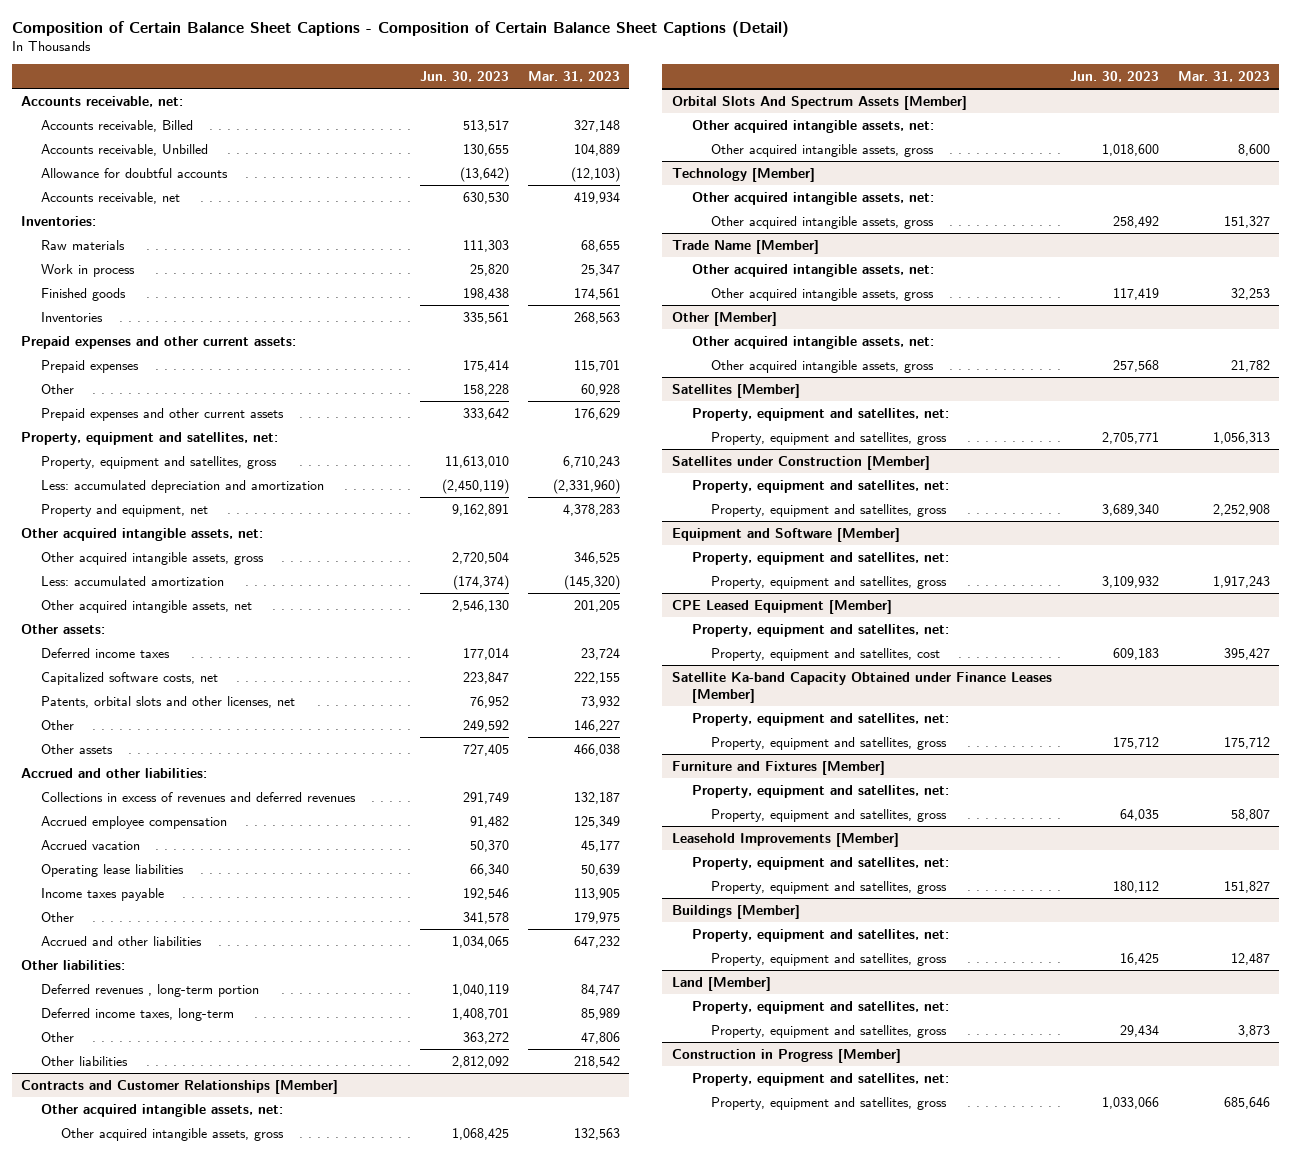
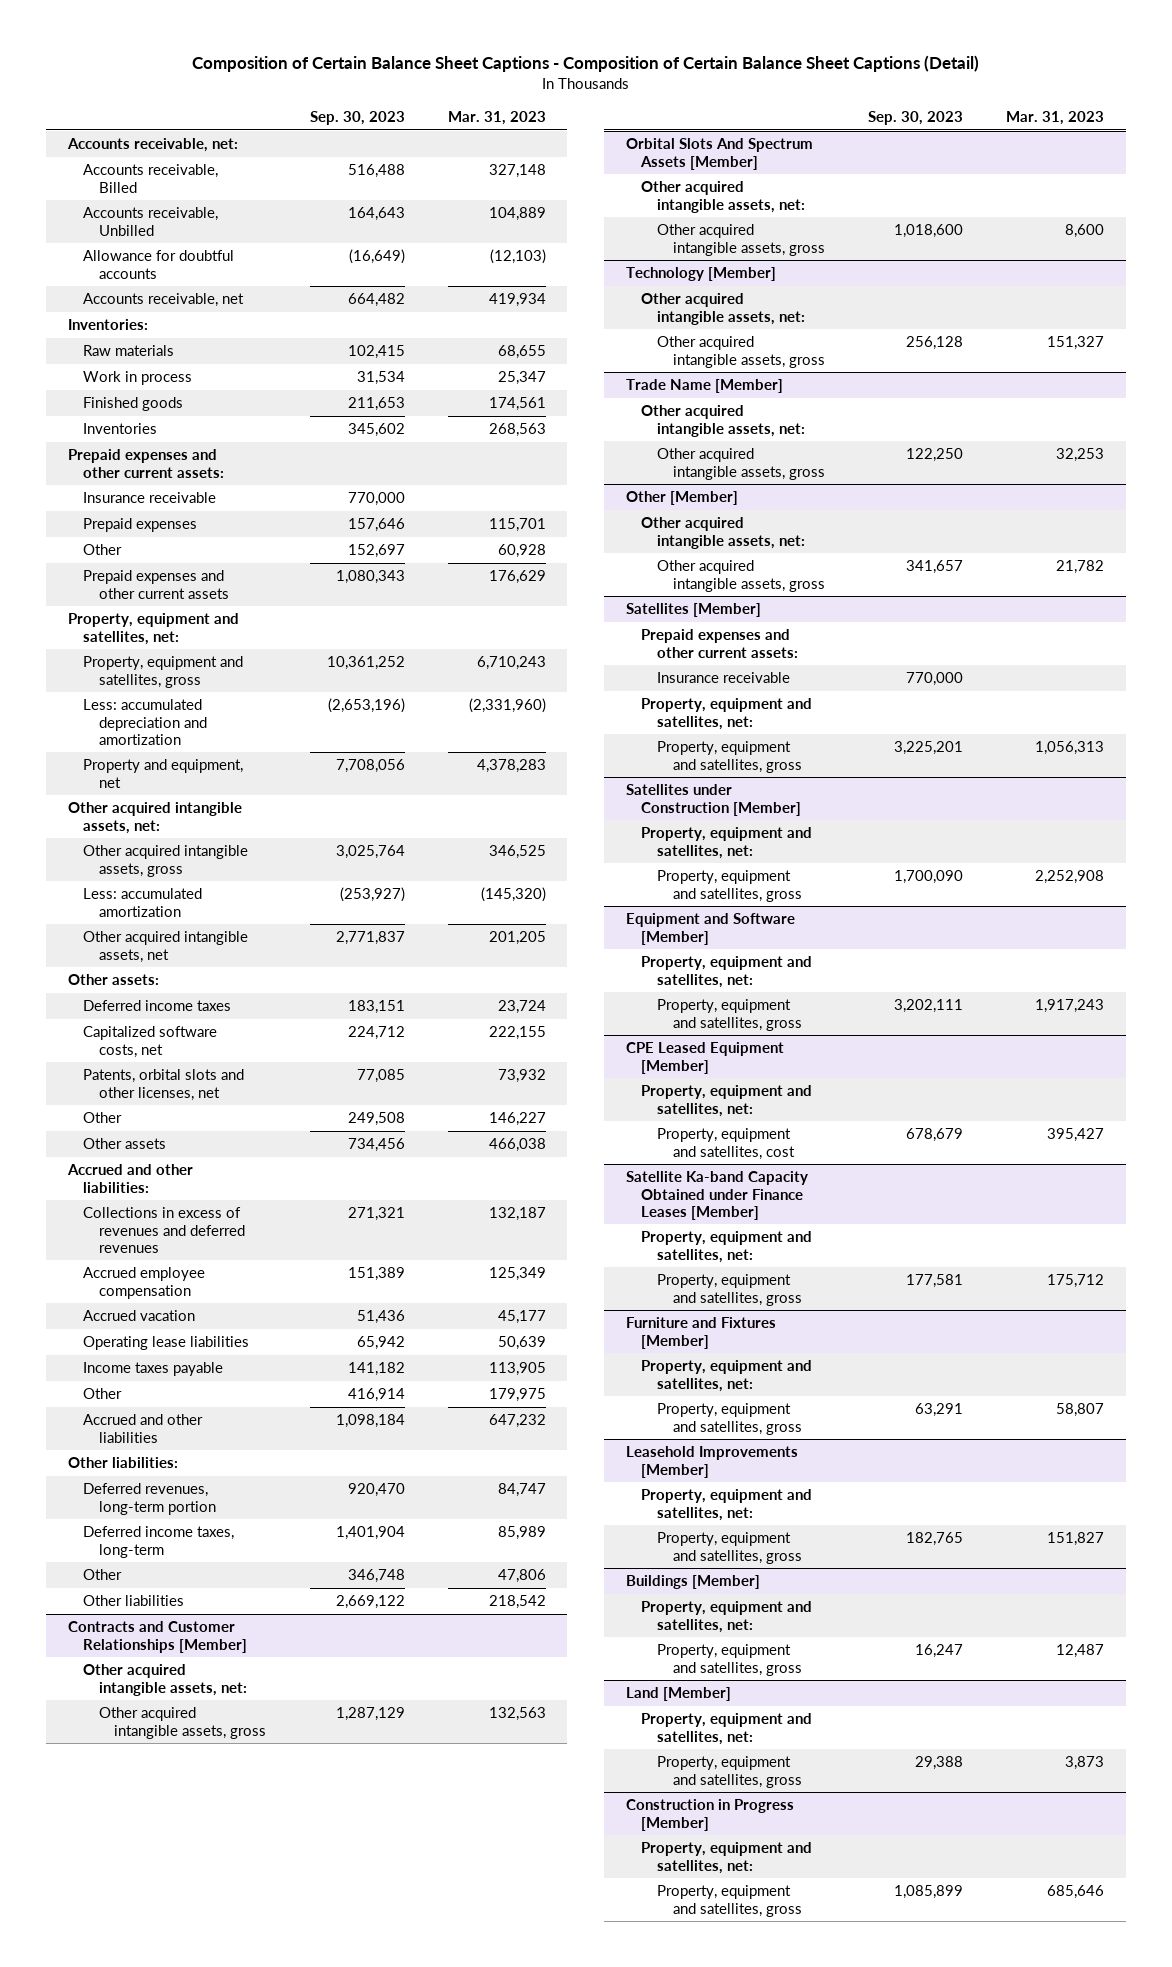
[420,70,510,82] Jun. 30, 2023 -> none
none -> [309,110,405,125] Sep. 30, 2023
none -> [83,492,217,504] Insurance receivable
[41,983,260,997] Deferred revenues , long-term portion -> [83,1483,216,1515] Deferred revenues, long-term portion
none -> [641,629,799,658] Prepaid expenses and other current assets:
none -> [657,672,791,684] Insurance receivable

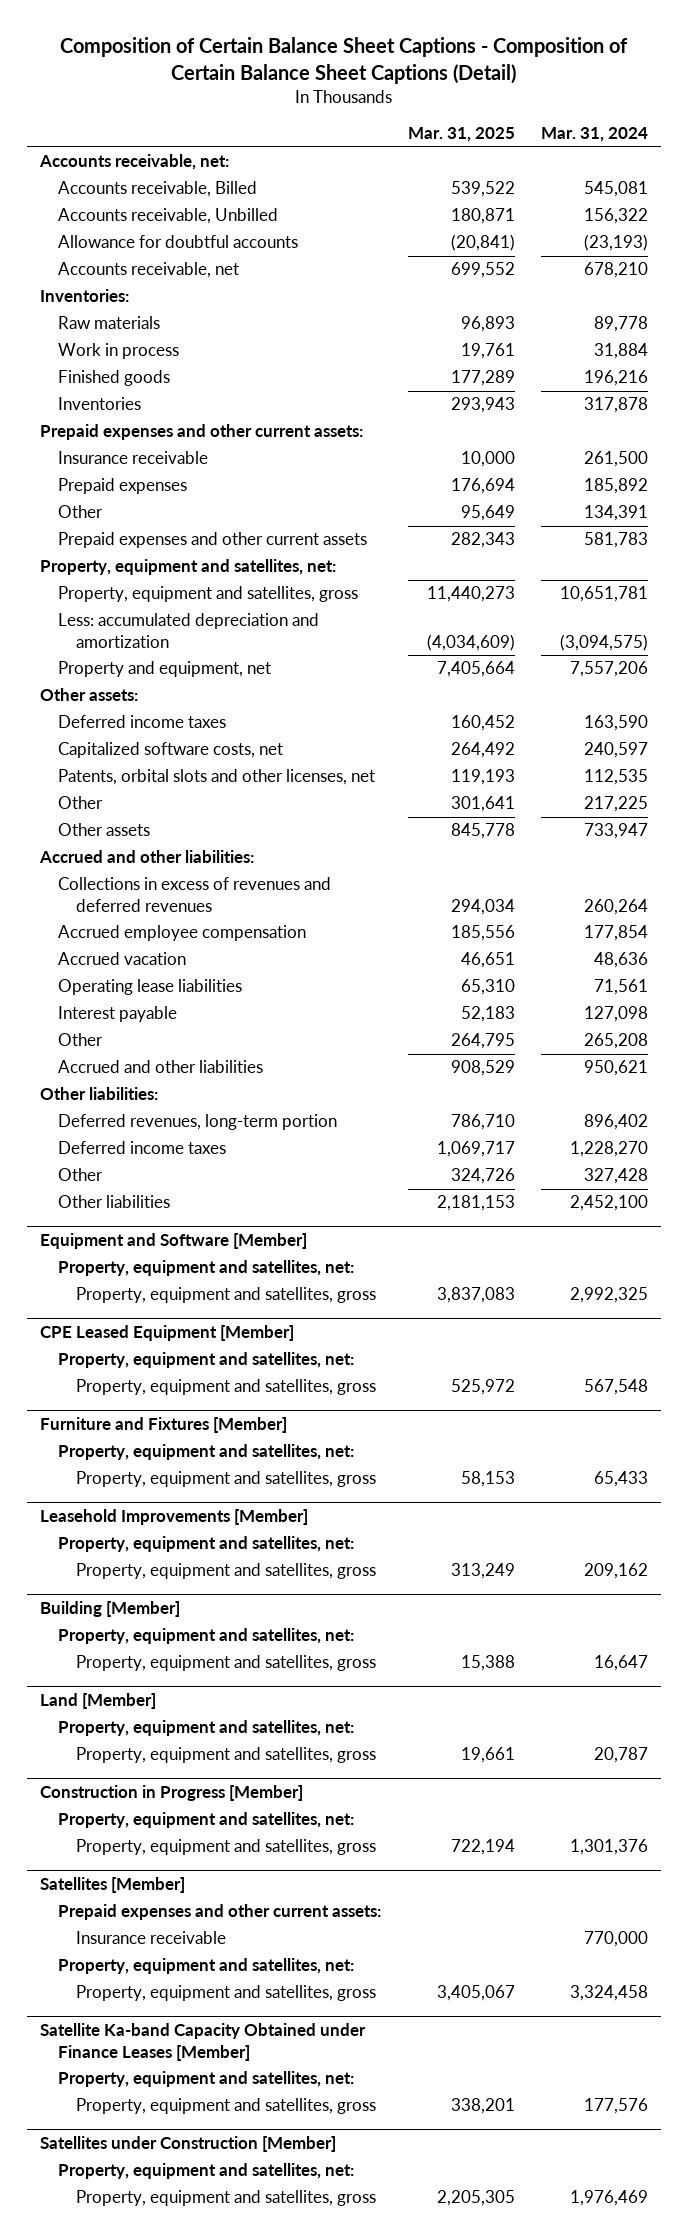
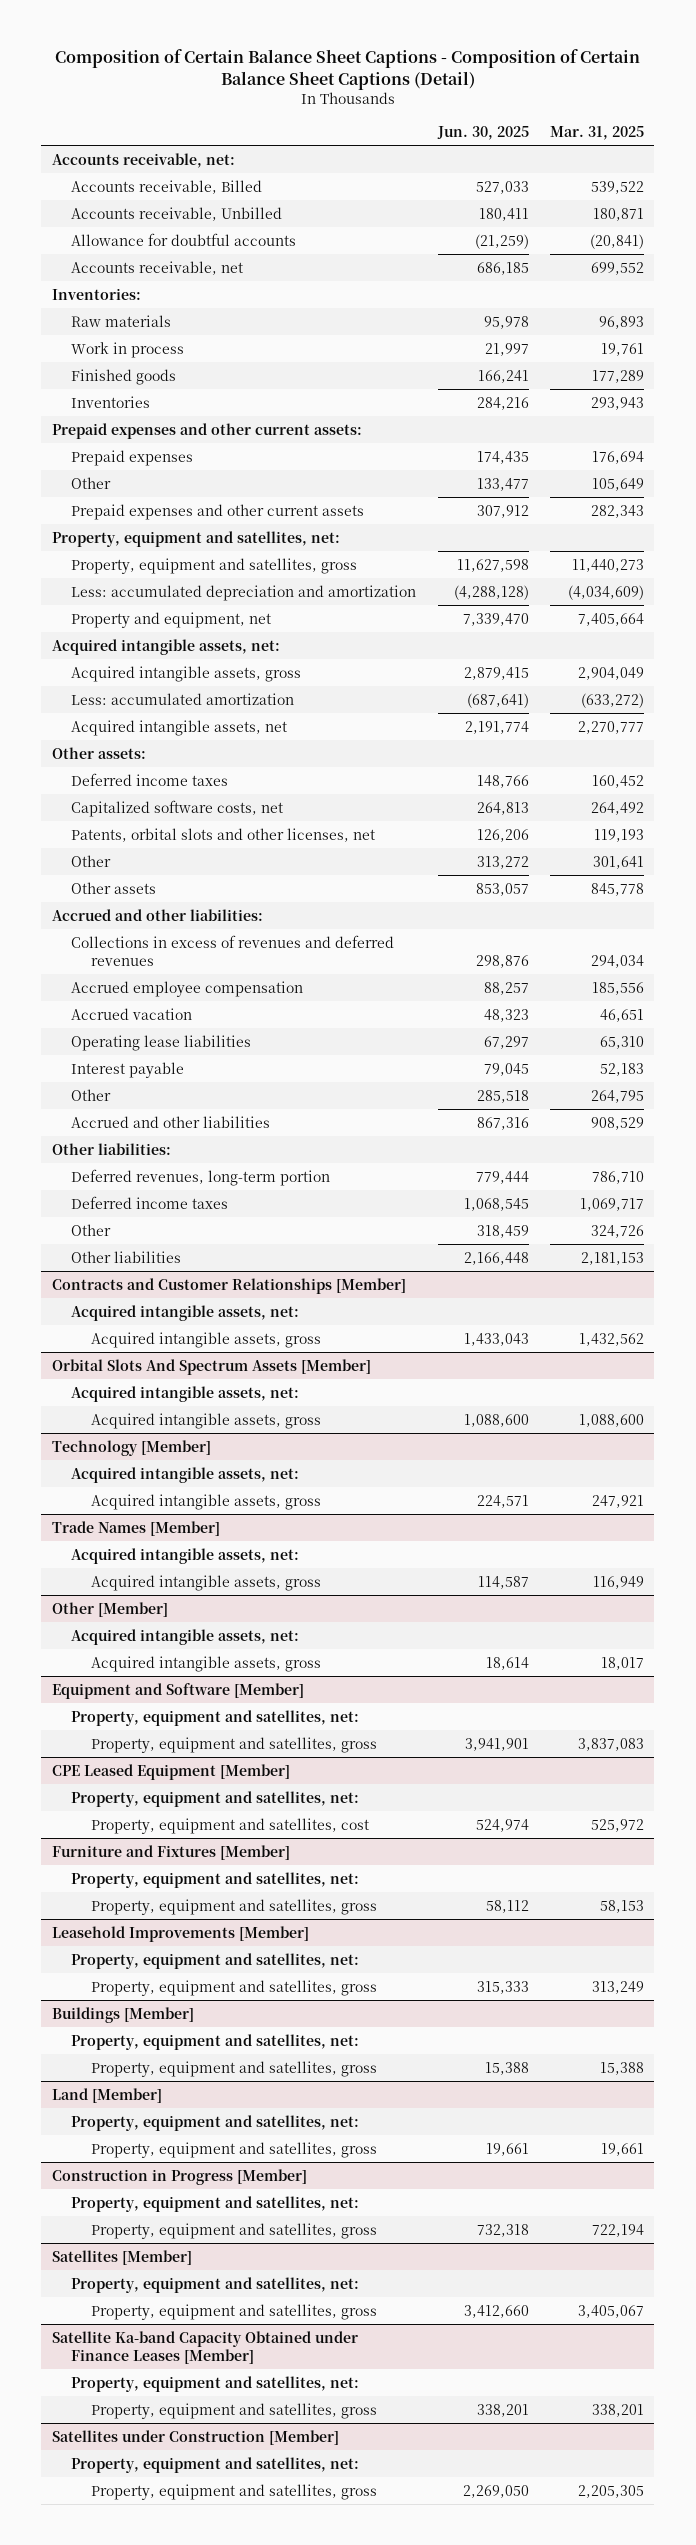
[541,127,649,143] Mar. 31, 2024 -> none
none -> [436,125,529,140] Jun. 30, 2025
[57,451,208,465] Insurance receivable -> none
[460,505,515,522] 95,649 -> [591,477,644,491] 105,649
none -> [51,638,280,655] Acquired intangible assets, net:
none -> [71,665,302,682] Acquired intangible assets, gross
none -> [71,692,295,705] Less: accumulated amortization
none -> [71,719,288,736] Acquired intangible assets, net
none -> [51,1277,406,1294] Contracts and Customer Relationships [Member]
none -> [71,1304,300,1321] Acquired intangible assets, net:
none -> [91,1331,322,1348] Acquired intangible assets, gross
none -> [51,1358,371,1375] Orbital Slots And Spectrum Assets [Member]
none -> [71,1385,300,1402] Acquired intangible assets, net:
none -> [91,1412,322,1429] Acquired intangible assets, gross
none -> [51,1439,211,1456] Technology [Member]
none -> [71,1466,300,1483] Acquired intangible assets, net:
none -> [91,1493,322,1510] Acquired intangible assets, gross
none -> [51,1520,220,1536] Trade Names [Member]
none -> [71,1547,300,1564] Acquired intangible assets, net:
none -> [91,1574,322,1591] Acquired intangible assets, gross
none -> [51,1601,168,1617] Other [Member]
none -> [71,1628,300,1645] Acquired intangible assets, net:
none -> [91,1655,322,1672] Acquired intangible assets, gross
[75,1379,376,1396] Property, equipment and satellites, gross -> [91,1817,370,1834] Property, equipment and satellites, cost
[40,1601,181,1618] Building [Member] -> [51,2006,194,2023] Buildings [Member]
[57,1904,381,1921] Prepaid expenses and other current assets: -> none
[75,1931,226,1945] Insurance receivable -> none

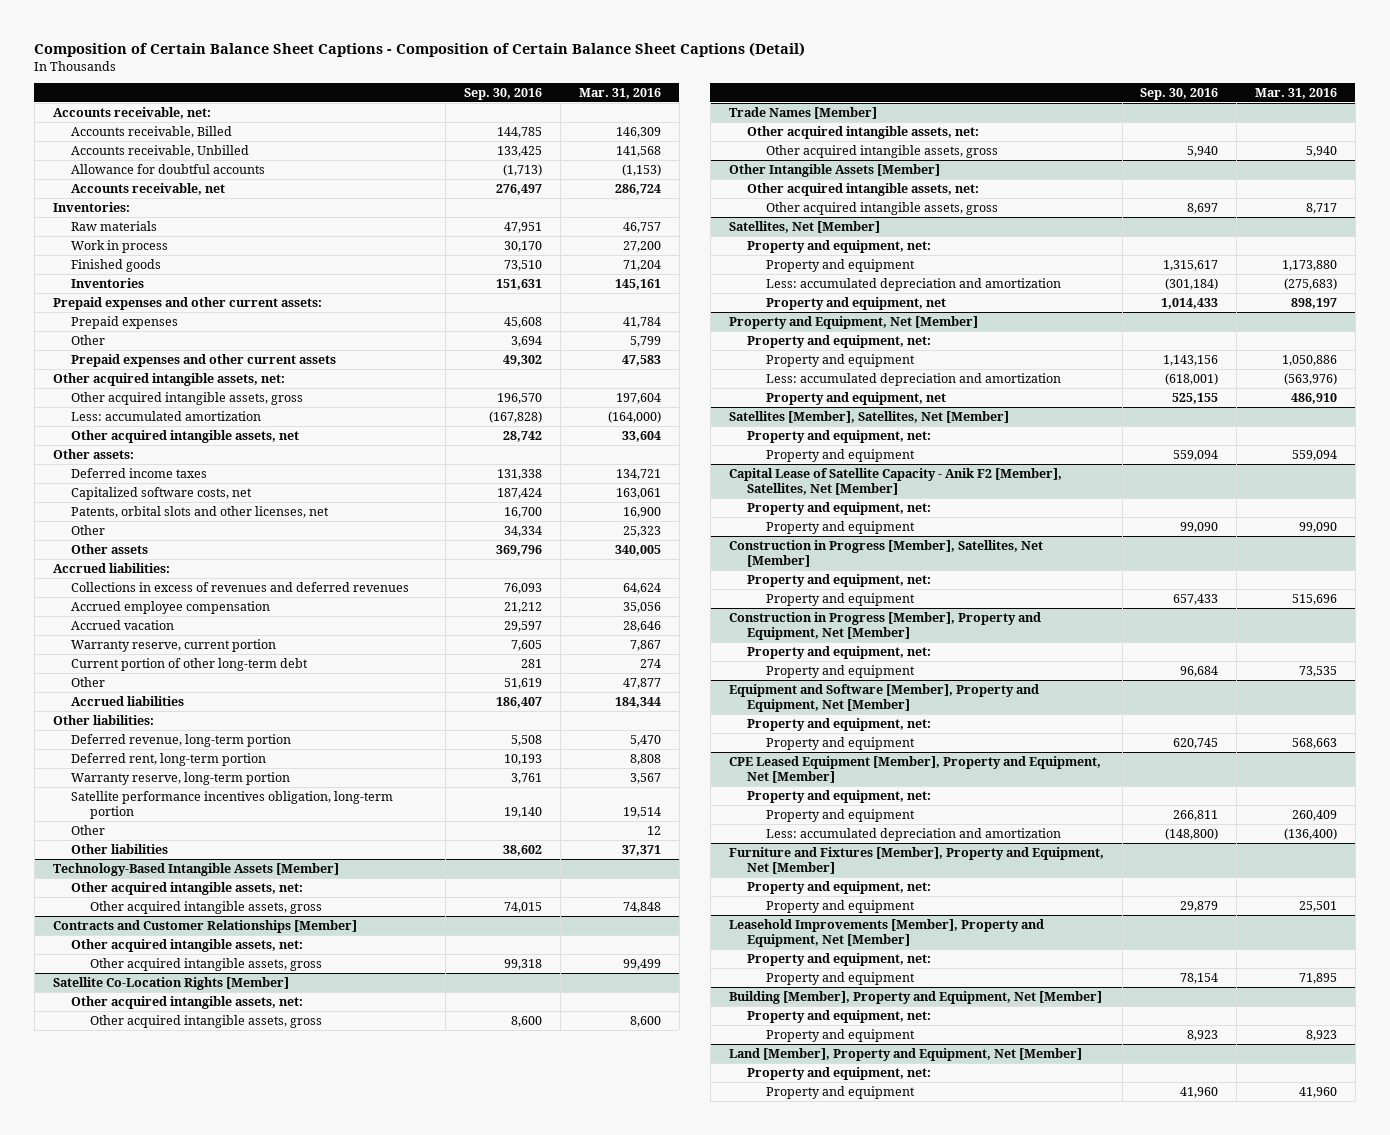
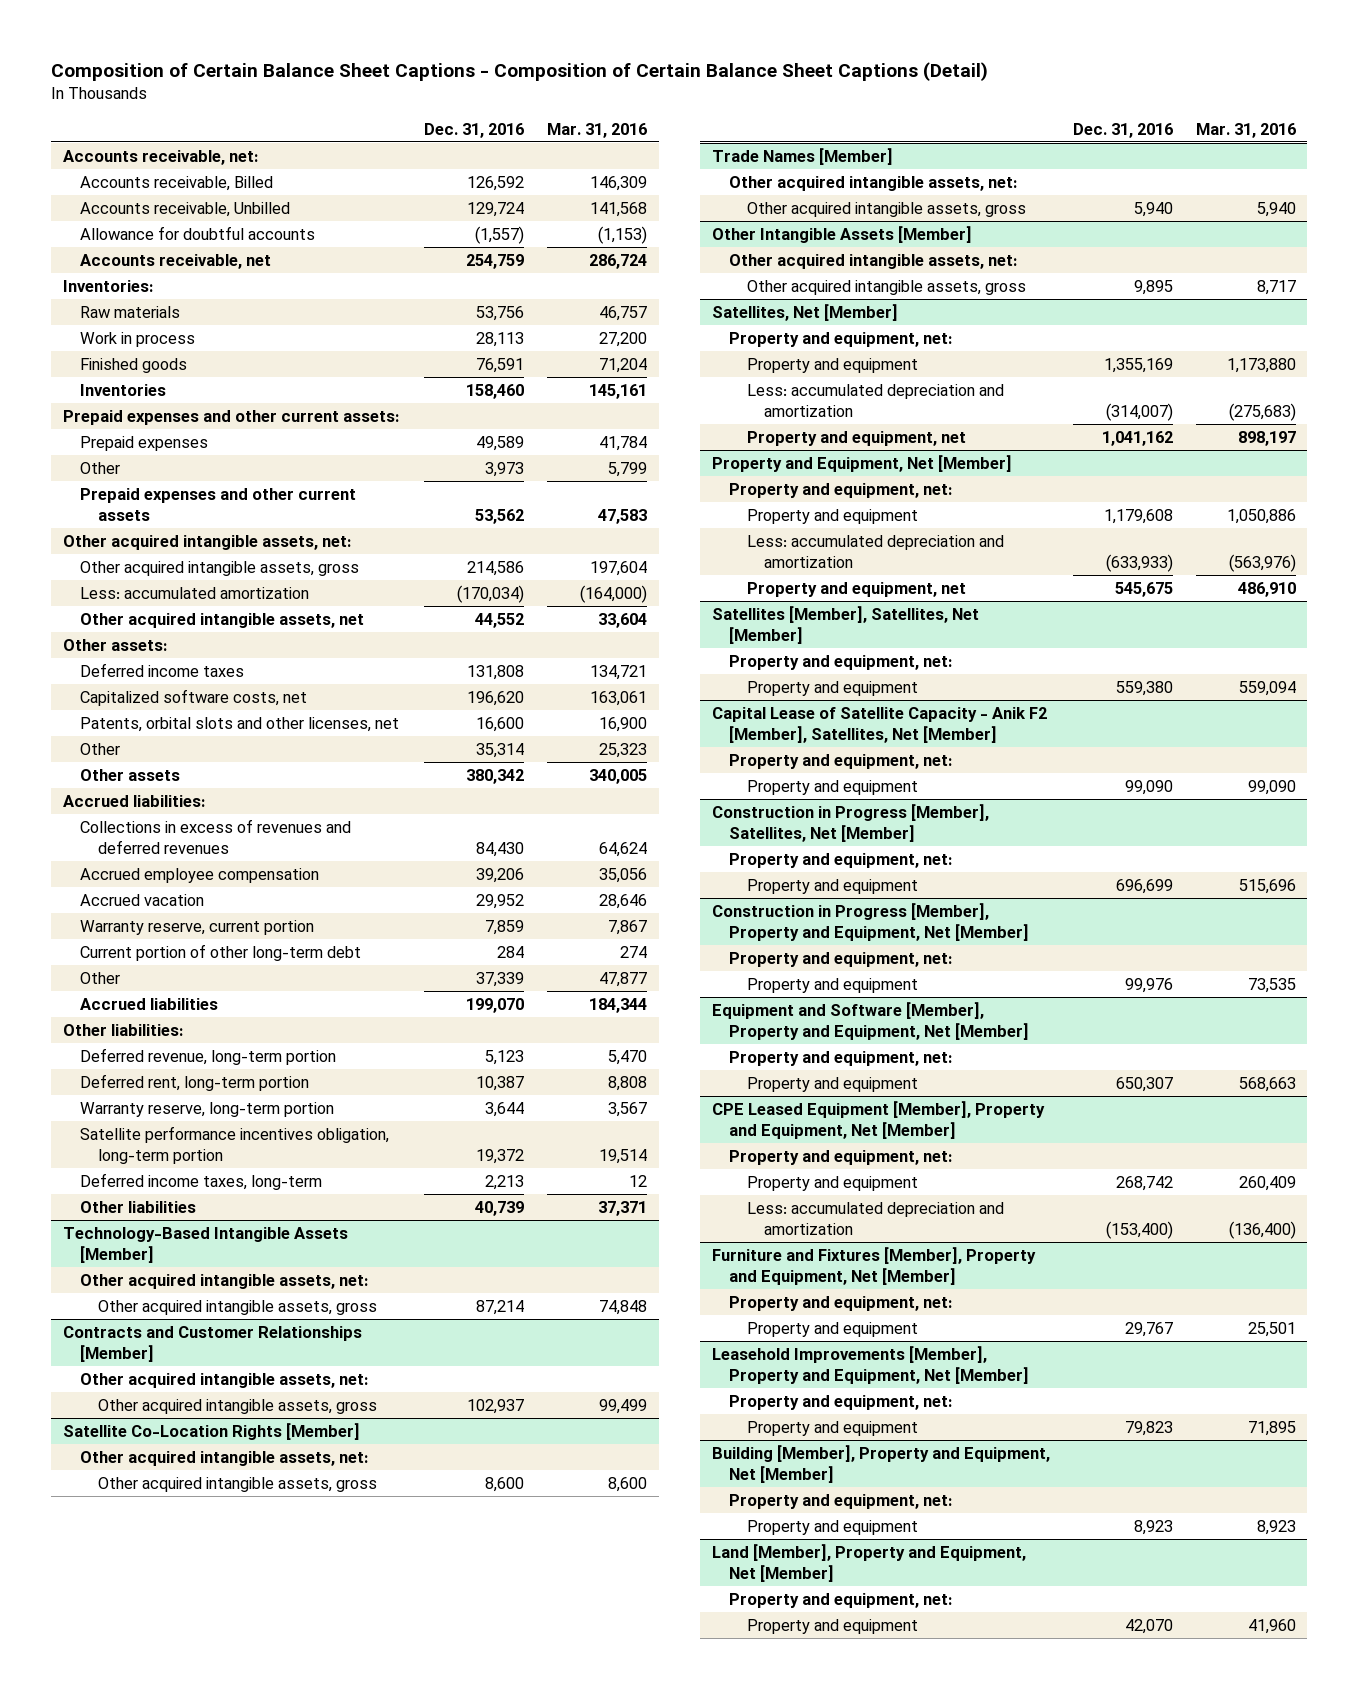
[464,87,543,100] Sep. 30, 2016 -> none
none -> [423,122,524,138] Dec. 31, 2016
[71,824,106,835] Other -> none
none -> [80,1172,323,1190] Deferred income taxes, long-term

